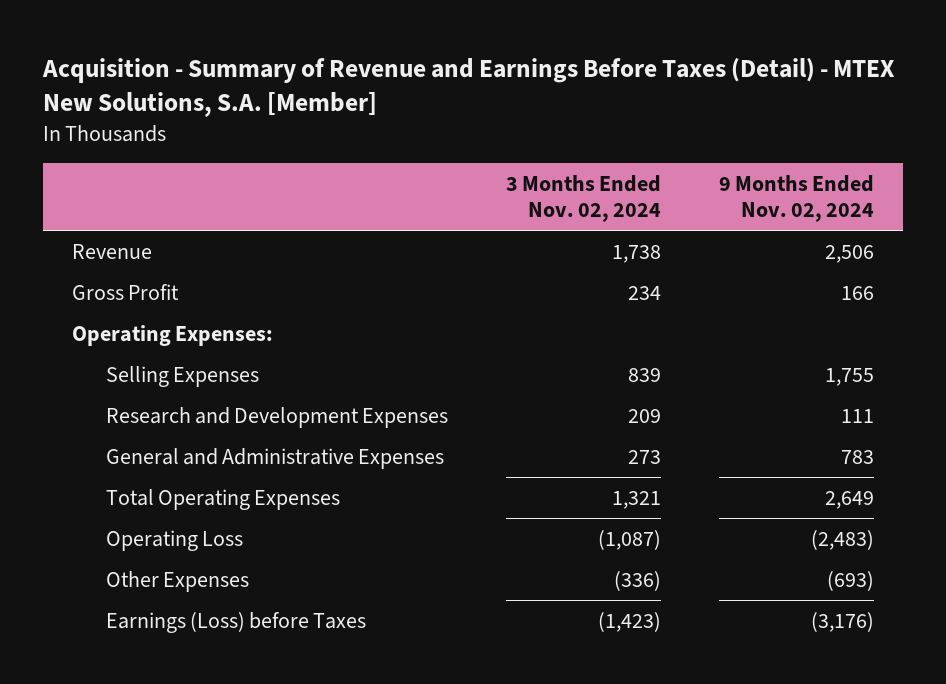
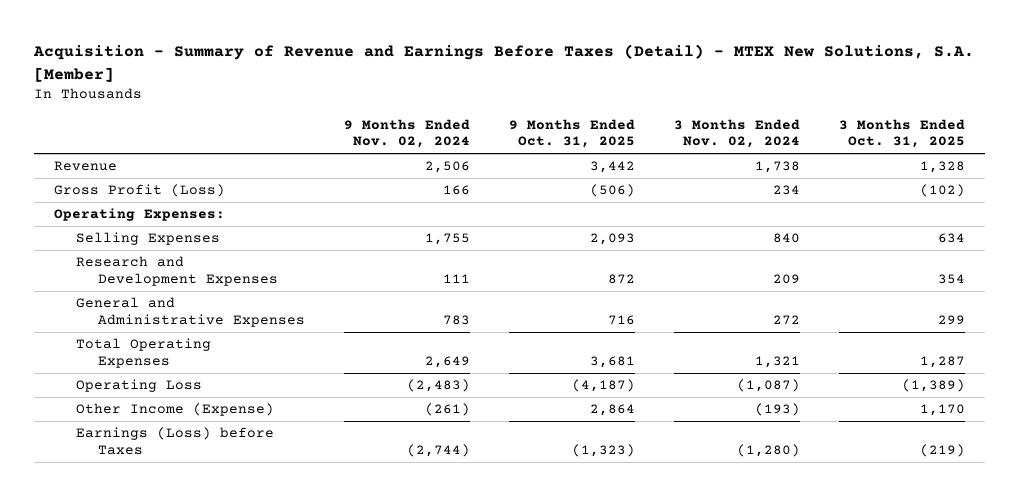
none -> [509,118,636,149] 9 Months Ended Oct. 31, 2025
none -> [839,118,966,149] 3 Months Ended Oct. 31, 2025
[71,283,179,300] Gross Profit -> [53,184,225,198] Gross Profit (Loss)
[627,367,661,382] 839 -> [773,233,801,244] 840
[627,449,661,464] 273 -> [773,315,801,326] 272
[105,570,249,592] Other Expenses -> [75,403,274,417] Other Income (Expense)
[613,570,661,591] (336) -> [755,403,801,417] (193)
[827,570,875,591] (693) -> [425,403,471,417] (261)
[597,611,661,632] (1,423) -> [737,444,801,458] (1,280)
[811,611,875,632] (3,176) -> [407,444,471,458] (2,744)

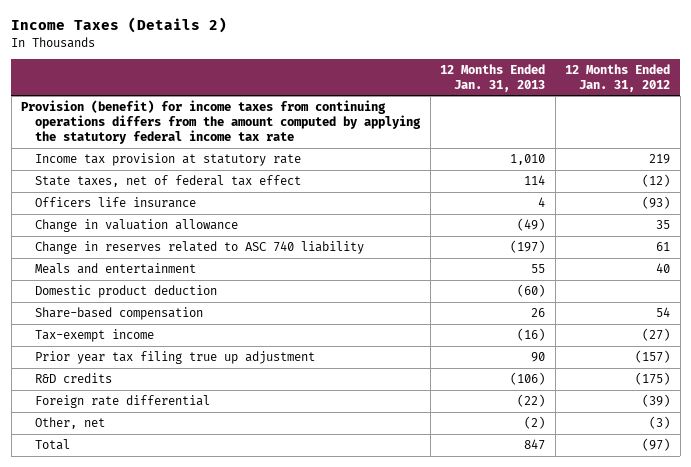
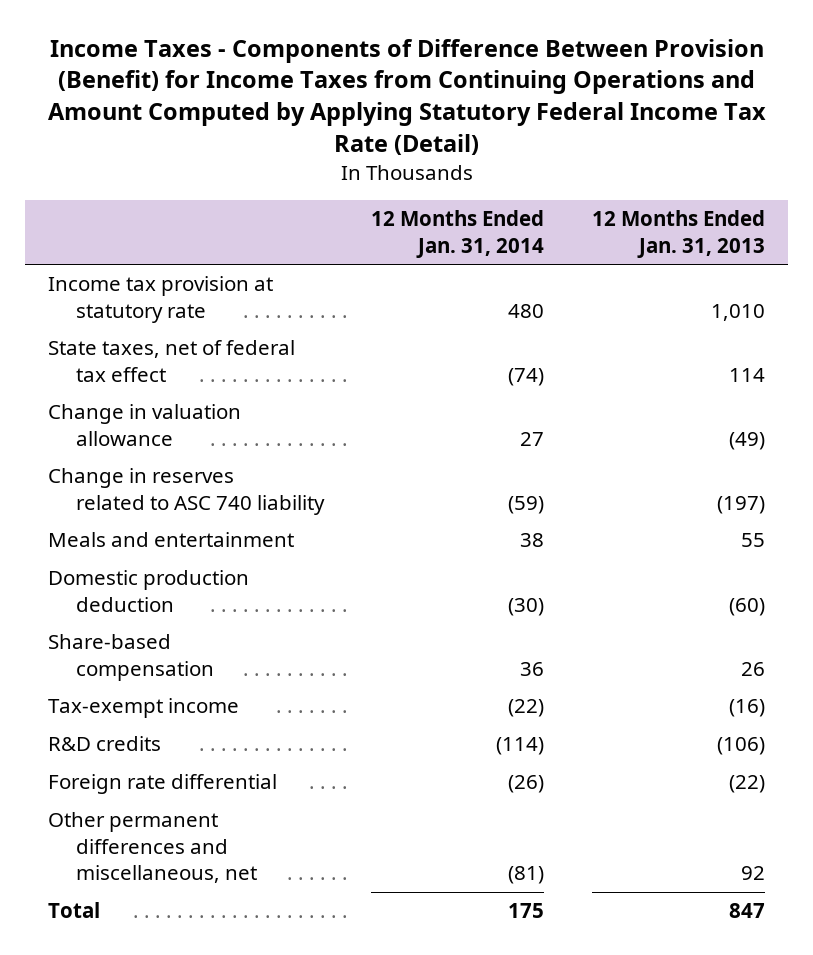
[11,17,228,34] Income Taxes (Details 2) -> [47,38,766,156] Income Taxes - Components of Difference Between Provision (Benefit) for Income Taxes from Continuing Operations and Amount Computed by Applying Statutory Federal Income Tax Rate (Detail)
[565,63,671,92] 12 Months Ended Jan. 31, 2012 -> none
none -> [371,210,545,258] 12 Months Ended Jan. 31, 2014
[21,100,422,144] Provision (benefit) for income taxes from continuing operations differs from the amount computed by applying the statutory federal income tax rate -> none
[35,197,197,209] Officers life insurance -> none
[35,285,218,299] Domestic product deduction -> [48,570,250,612] Domestic production deduction
[35,351,316,365] Prior year tax filing true up adjustment -> none
[35,417,106,430] Other, net -> none
none -> [48,812,257,884] Other permanent differences and miscellaneous, net

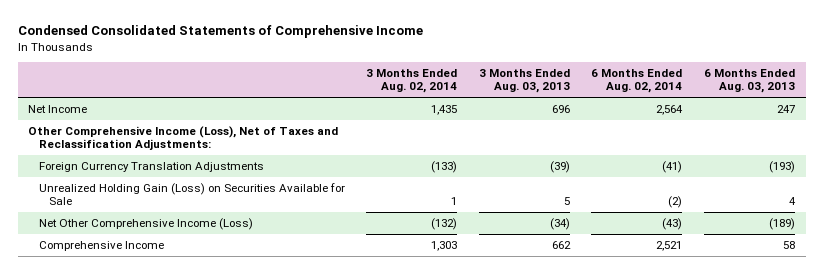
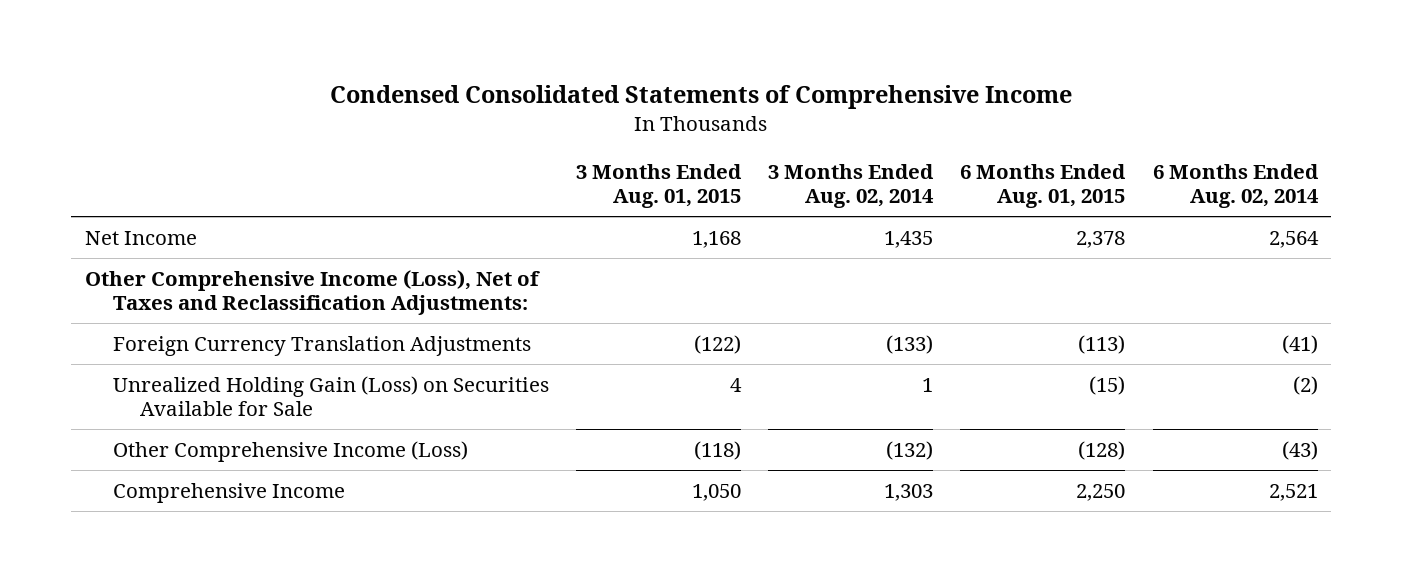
[478,68,570,94] 3 Months Ended Aug. 03, 2013 -> none
[704,68,796,94] 6 Months Ended Aug. 03, 2013 -> none
none -> [575,164,742,209] 3 Months Ended Aug. 01, 2015
none -> [960,164,1127,209] 6 Months Ended Aug. 01, 2015
[38,218,253,231] Net Other Comprehensive Income (Loss) -> [112,440,468,462] Other Comprehensive Income (Loss)

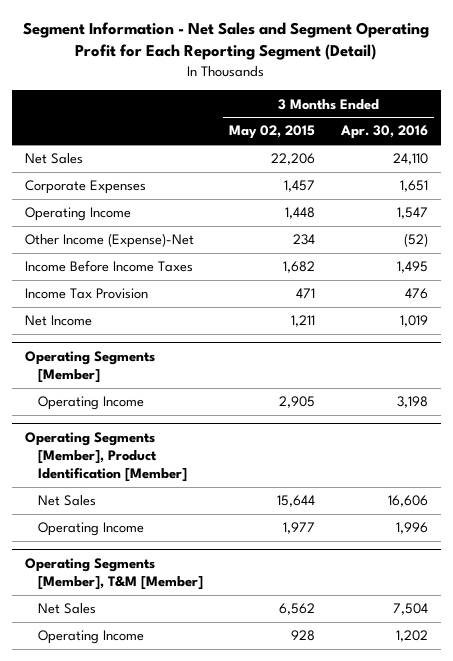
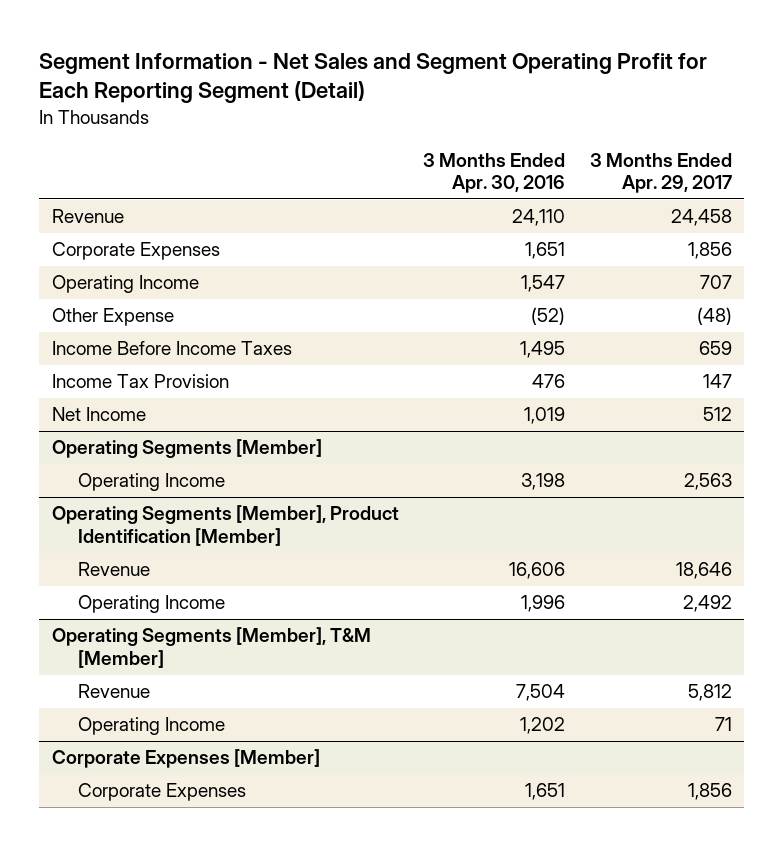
[229,125,316,140] May 02, 2015 -> none
none -> [589,152,732,194] 3 Months Ended Apr. 29, 2017
[24,153,83,165] Net Sales -> [51,209,124,224] Revenue
[24,233,194,249] Other Income (Expense)-Net -> [51,308,174,327] Other Expense
[38,495,97,507] Net Sales -> [78,562,151,577] Revenue
[38,603,97,615] Net Sales -> [78,684,151,699] Revenue
none -> [51,749,320,769] Corporate Expenses [Member]
none -> [78,783,247,802] Corporate Expenses

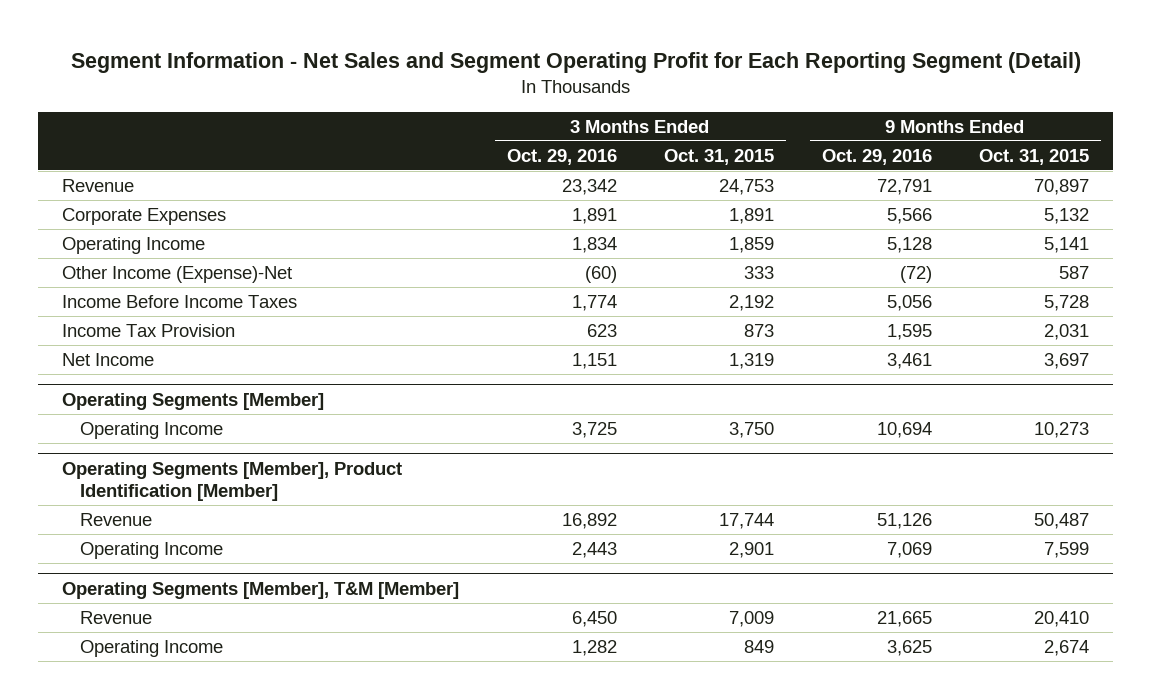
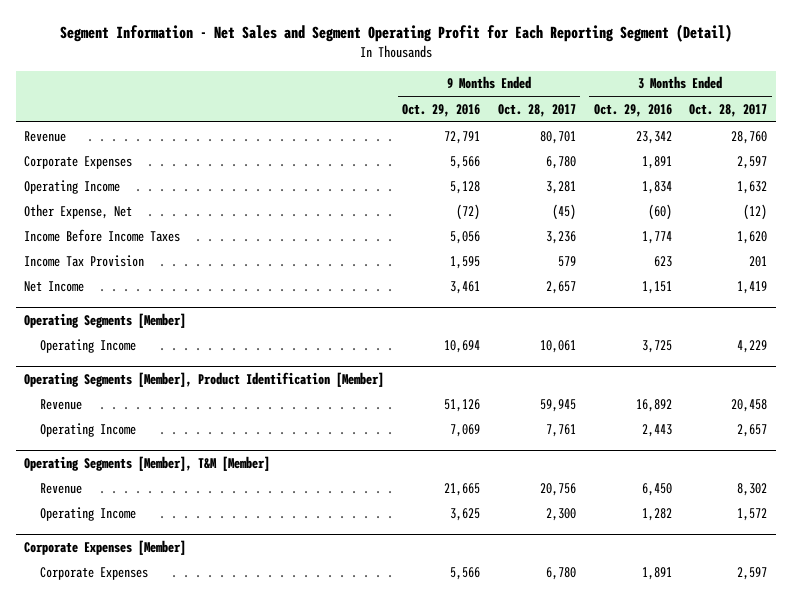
[664,148,775,165] Oct. 31, 2015 -> none
[979,148,1090,165] Oct. 31, 2015 -> none
none -> [497,103,576,117] Oct. 28, 2017
none -> [689,103,768,117] Oct. 28, 2017
[62,266,293,284] Other Income (Expense)-Net -> [24,203,133,219] Other Expense, Net
none -> [24,539,187,555] Corporate Expenses [Member]
none -> [40,566,149,580] Corporate Expenses

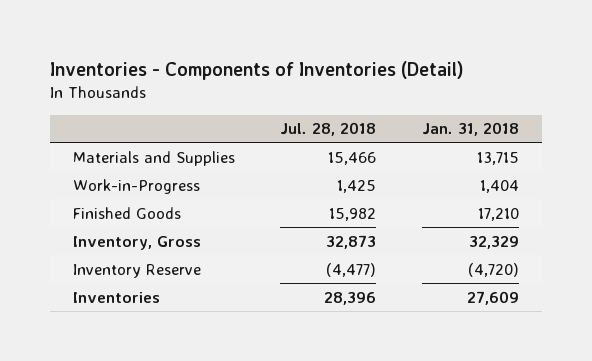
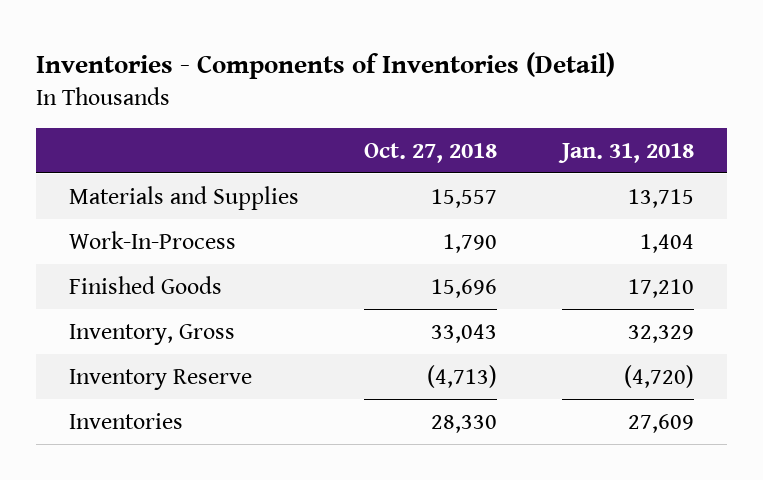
[280,122,377,137] Jul. 28, 2018 -> none
none -> [364,142,498,163] Oct. 27, 2018
[72,178,200,194] Work-in-Progress -> [68,230,236,249] Work-In-Process

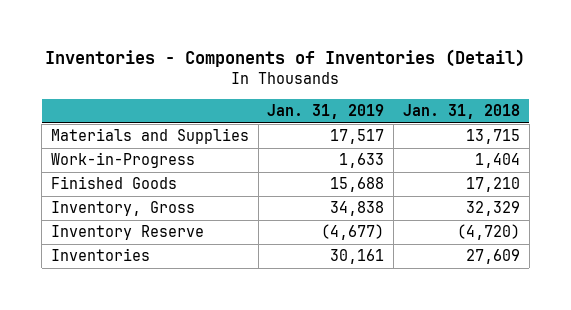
[364,142,498,163] Oct. 27, 2018 -> none
none -> [267,103,385,119] Jan. 31, 2019
[68,230,236,249] Work-In-Process -> [51,152,196,169] Work-in-Progress

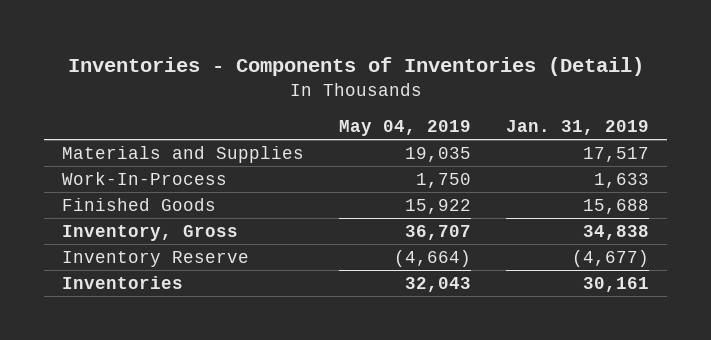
[402,103,520,119] Jan. 31, 2018 -> none
none -> [339,120,472,137] May 04, 2019
[51,152,196,169] Work-in-Progress -> [61,171,227,185] Work-In-Process

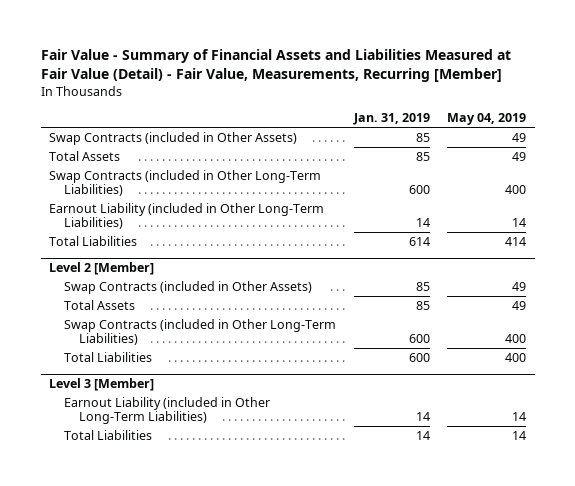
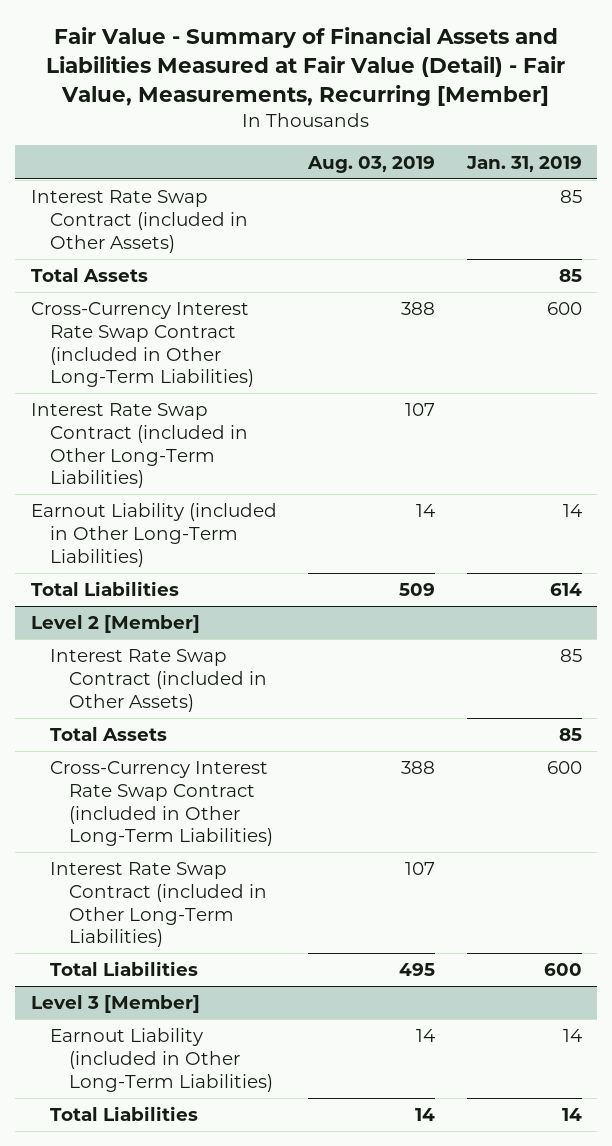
[446,113,526,126] May 04, 2019 -> none
none -> [307,155,436,173] Aug. 03, 2019
[49,131,298,145] Swap Contracts (included in Other Assets) -> [30,190,248,253] Interest Rate Swap Contract (included in Other Assets)
[49,169,322,197] Swap Contracts (included in Other Long-Term Liabilities) -> [30,302,254,388] Cross-Currency Interest Rate Swap Contract (included in Other Long-Term Liabilities)
none -> [30,403,248,489] Interest Rate Swap Contract (included in Other Long-Term Liabilities)
[64,280,313,294] Swap Contracts (included in Other Assets) -> [49,649,267,712] Interest Rate Swap Contract (included in Other Assets)
[64,318,337,346] Swap Contracts (included in Other Long-Term Liabilities) -> [49,761,273,847] Cross-Currency Interest Rate Swap Contract (included in Other Long-Term Liabilities)
none -> [49,862,267,948] Interest Rate Swap Contract (included in Other Long-Term Liabilities)

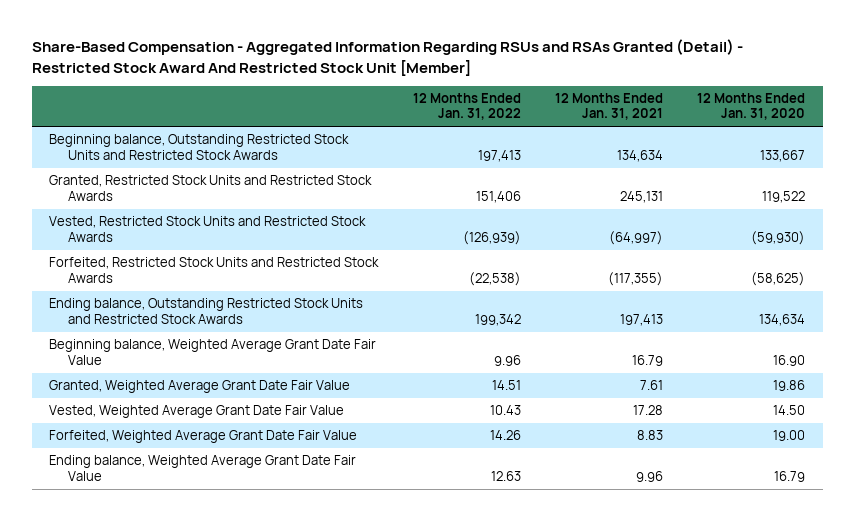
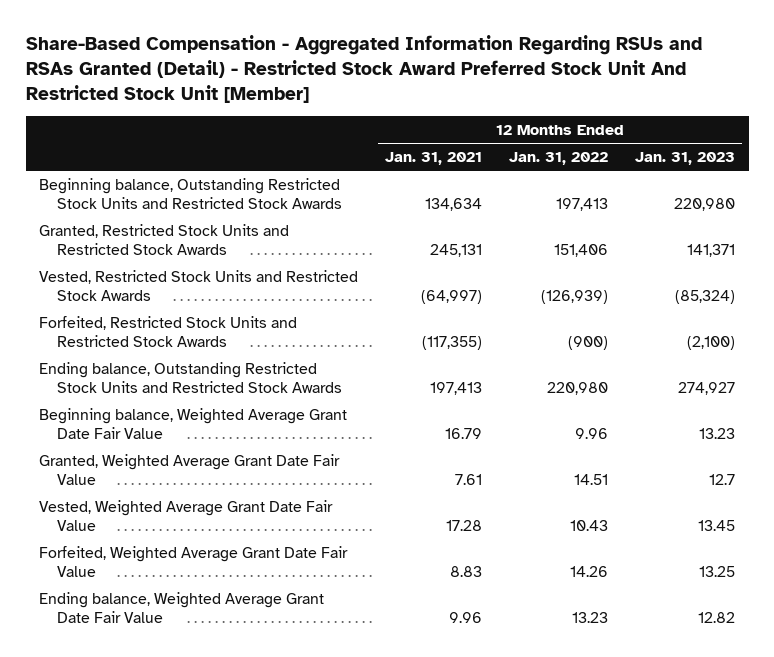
[32,39,744,76] Share-Based Compensation - Aggregated Information Regarding RSUs and RSAs Granted (Detail) - Restricted Stock Award And Restricted Stock Unit [Member] -> [25,35,702,104] Share-Based Compensation - Aggregated Information Regarding RSUs and RSAs Granted (Detail) - Restricted Stock Award Preferred Stock Unit And Restricted Stock Unit [Member]
[697,93,806,121] 12 Months Ended Jan. 31, 2020 -> none
none -> [635,152,736,166] Jan. 31, 2023
[468,271,521,286] (22,538) -> [568,336,609,351] (900)
[474,313,521,326] 199,342 -> [547,382,609,396] 220,980
[490,470,521,481] 12.63 -> [572,612,609,624] 13.23

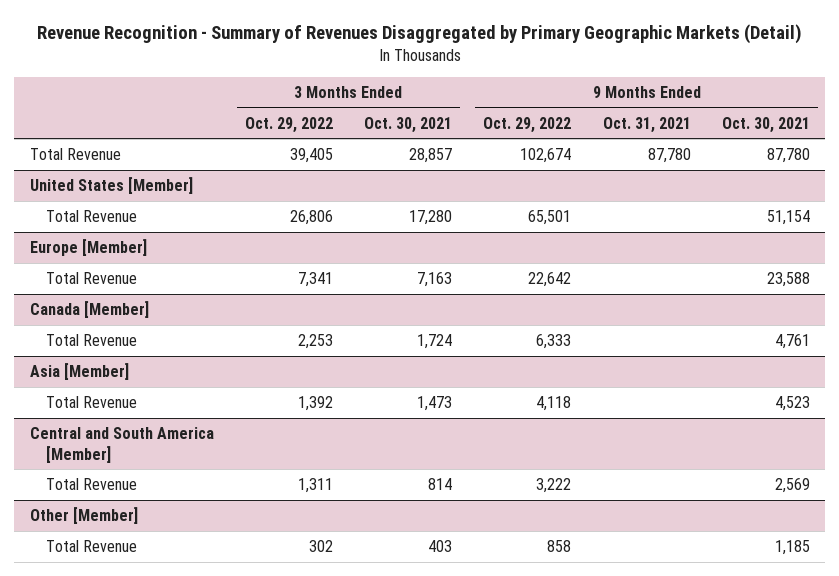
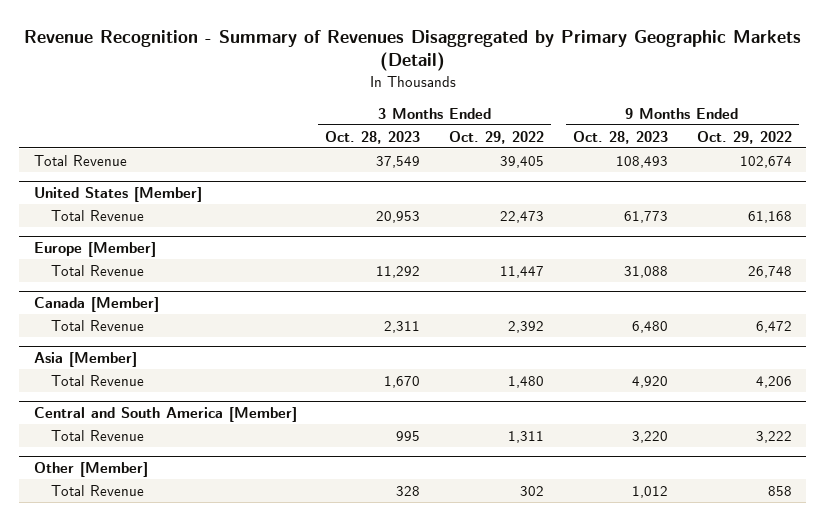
[364,116,453,133] Oct. 30, 2021 -> none
[602,116,691,133] Oct. 31, 2021 -> none
[721,116,810,133] Oct. 30, 2021 -> none
none -> [325,130,421,144] Oct. 28, 2023
none -> [572,130,668,144] Oct. 28, 2023
[289,210,333,226] 26,806 -> [500,210,545,223] 22,473
[528,210,572,226] 65,501 -> [747,210,792,223] 61,168
[297,272,333,288] 7,341 -> [500,265,545,278] 11,447
[528,272,572,288] 22,642 -> [747,265,792,278] 26,748
[297,334,333,350] 2,253 -> [508,320,545,333] 2,392
[536,334,572,350] 6,333 -> [755,320,792,333] 6,472
[297,396,333,412] 1,392 -> [508,375,545,388] 1,480
[536,396,572,412] 4,118 -> [755,375,792,388] 4,206

